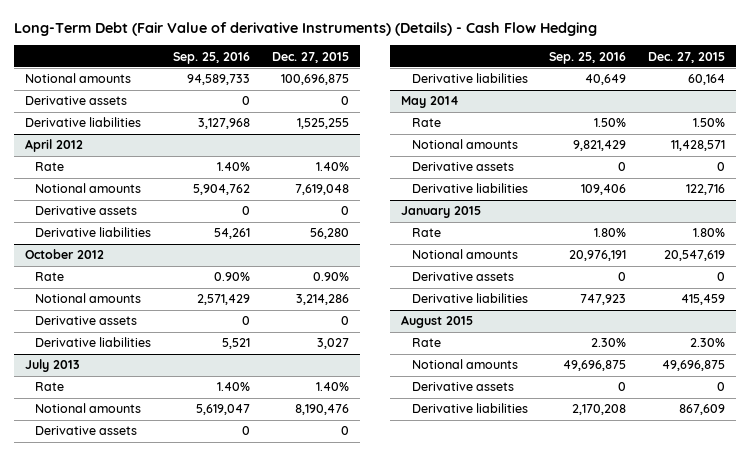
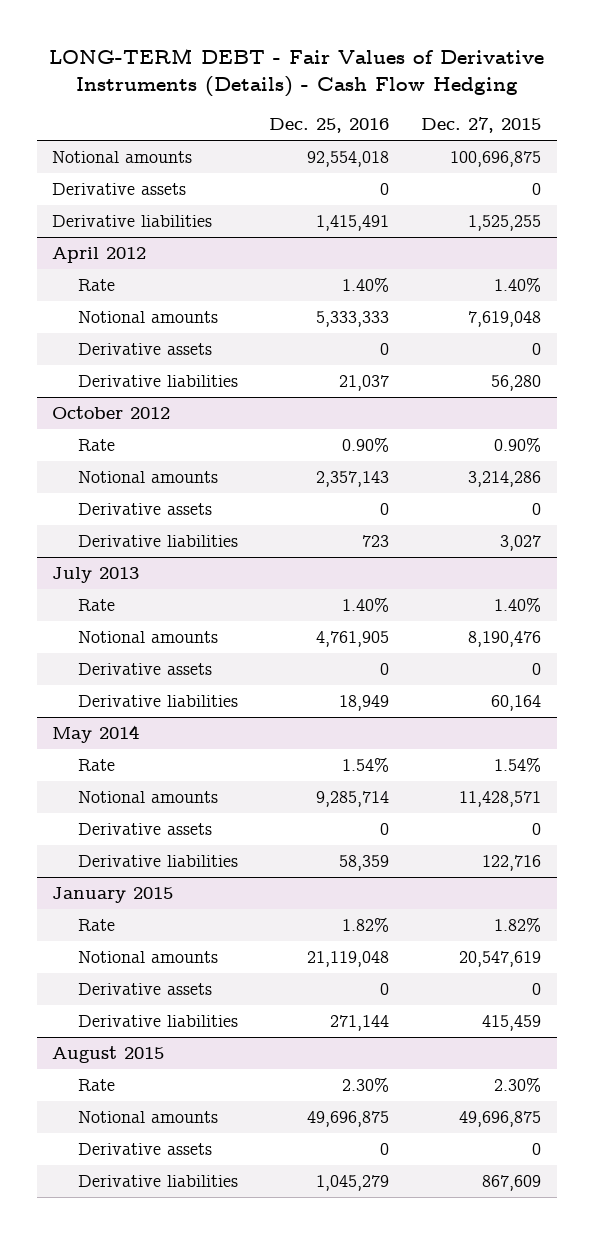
[13,21,597,36] Long-Term Debt (Fair Value of derivative Instruments) (Details) - Cash Flow Hedging -> [48,47,544,97] LONG-TERM DEBT - Fair Values of Derivative Instruments (Details) - Cash Flow Hedging
[172,51,250,64] Sep. 25, 2016 -> none
none -> [269,118,390,134] Dec. 25, 2016
[693,118,726,128] 1.50% -> [493,757,541,773] 1.54%
[693,228,726,238] 1.80% -> [493,917,541,933] 1.82%

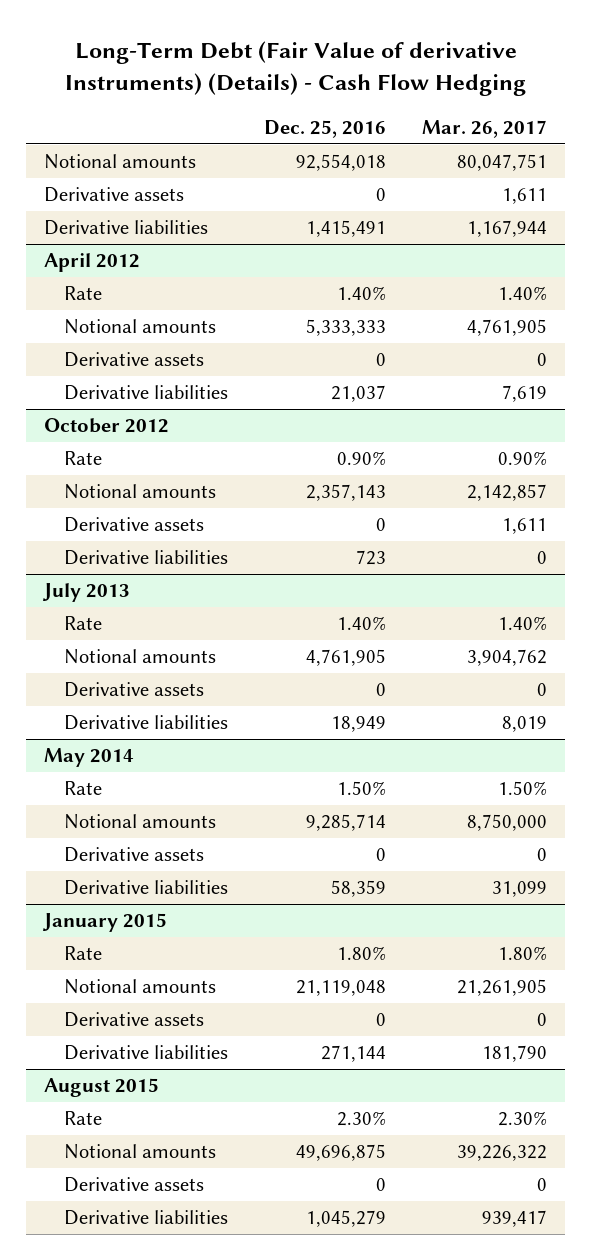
[48,47,544,97] LONG-TERM DEBT - Fair Values of Derivative Instruments (Details) - Cash Flow Hedging -> [64,41,526,97] Long-Term Debt (Fair Value of derivative Instruments) (Details) - Cash Flow Hedging
[420,117,541,134] Dec. 27, 2015 -> none
none -> [422,119,548,138] Mar. 26, 2017
[342,757,390,773] 1.54% -> [337,781,387,796] 1.50%
[342,917,390,933] 1.82% -> [337,946,387,961] 1.80%

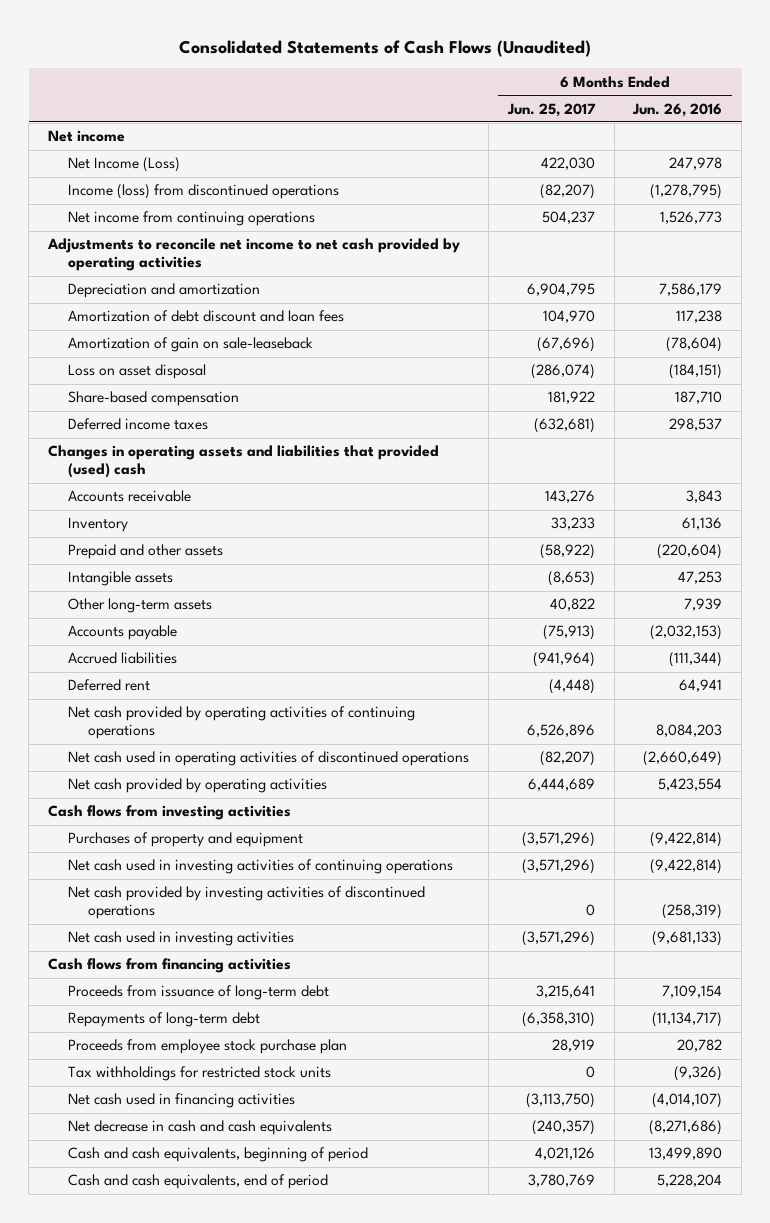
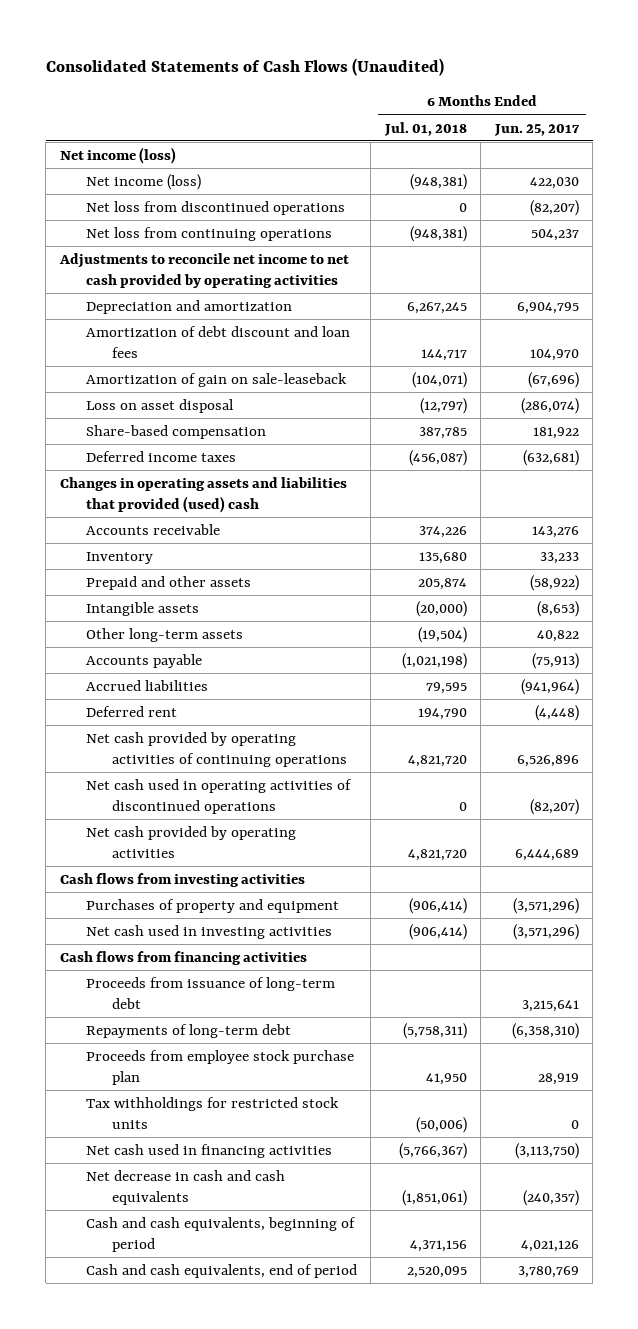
[632,102,723,117] Jun. 26, 2016 -> none
none -> [383,121,467,136] Jul. 01, 2018
[48,130,126,143] Net income -> [59,146,176,164] Net income (loss)
[68,157,181,173] Net Income (Loss) -> [85,173,201,190] Net income (loss)
[68,184,340,200] Income (loss) from discontinued operations -> [85,200,345,215] Net loss from discontinued operations
[68,211,316,227] Net income from continuing operations -> [85,226,332,241] Net loss from continuing operations
[68,859,454,875] Net cash used in investing activities of continuing operations -> none
[68,886,426,920] Net cash provided by investing activities of discontinued operations -> none

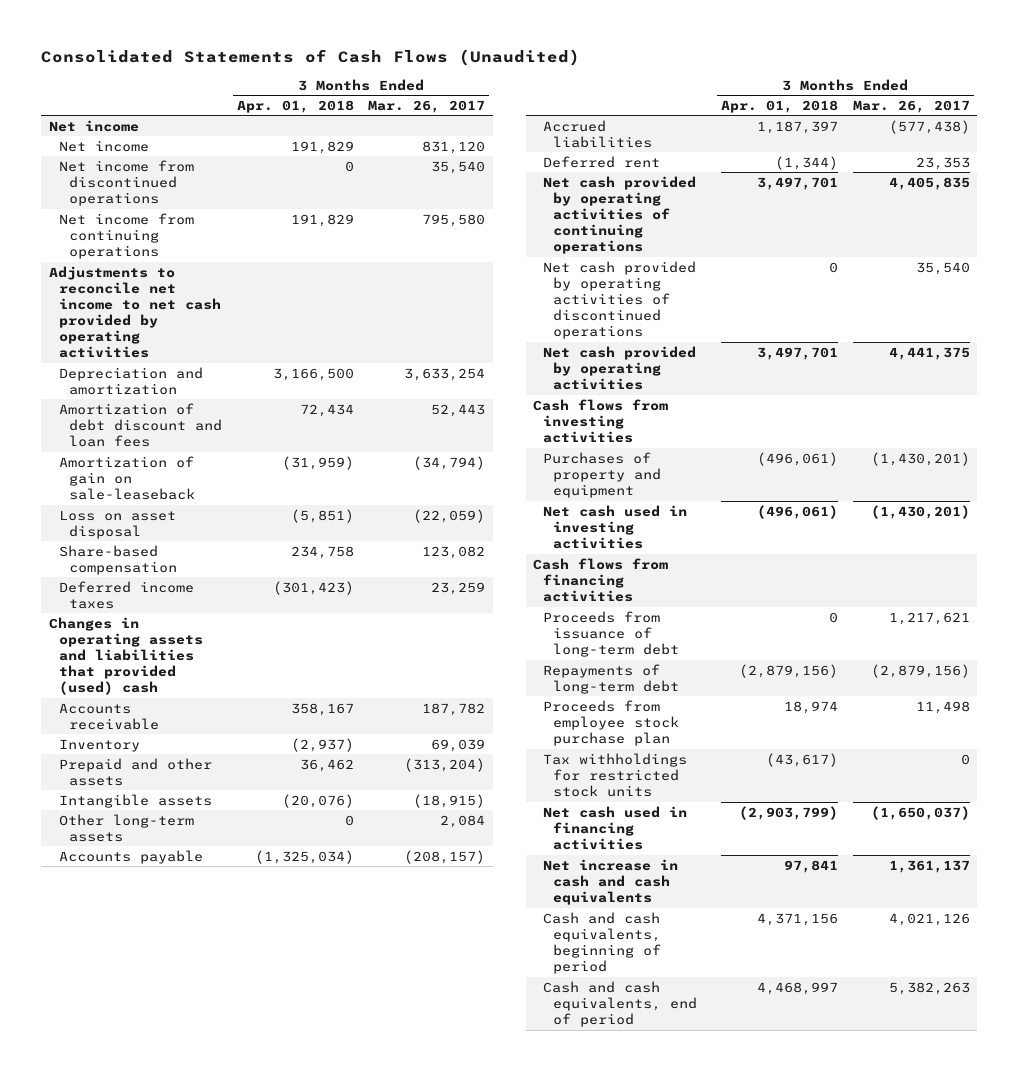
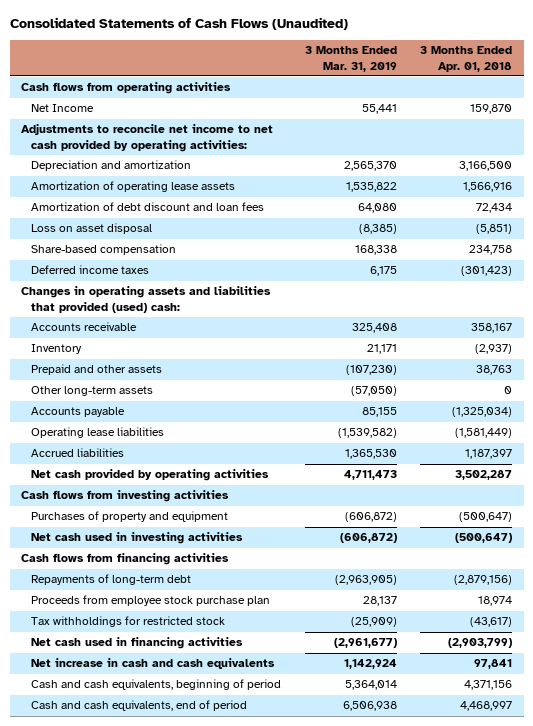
[368,99,486,113] Mar. 26, 2017 -> none
none -> [304,46,397,72] 3 Months Ended Mar. 31, 2019
[58,159,194,206] Net income from discontinued operations -> none
[58,212,194,259] Net income from continuing operations -> none
[48,119,139,132] Net income -> [21,82,232,95] Cash flows from operating activities
[58,139,149,152] Net income -> [31,104,95,113] Net Income
[290,140,354,154] 191,829 -> [469,104,512,115] 159,870
[48,265,221,359] Adjustments to reconcile net income to net cash provided by operating activities -> [21,124,274,152] Adjustments to reconcile net income to net cash provided by operating activities:
none -> [31,181,236,193] Amortization of operating lease assets
[58,455,195,500] Amortization of gain on sale-leaseback -> none
[48,616,203,696] Changes in operating assets and liabilities that provided (used) cash -> [21,286,272,313] Changes in operating assets and liabilities that provided (used) cash:
[58,793,212,808] Intangible assets -> none
[299,758,354,772] 36,462 -> [475,365,512,376] 38,763
none -> [31,427,165,439] Operating lease liabilities
[543,155,661,168] Deferred rent -> none
[543,175,697,255] Net cash provided by operating activities of continuing operations -> none
[543,260,697,340] Net cash provided by operating activities of discontinued operations -> none
[756,346,838,360] 3,497,701 -> [454,470,512,481] 3,502,287
[756,451,838,466] (496,061) -> [458,512,512,523] (500,647)
[756,504,838,519] (496,061) -> [454,533,512,544] (500,647)
[543,610,680,657] Proceeds from issuance of long-term debt -> none
[543,752,688,797] Tax withholdings for restricted stock units -> [31,616,226,628] Tax withholdings for restricted stock

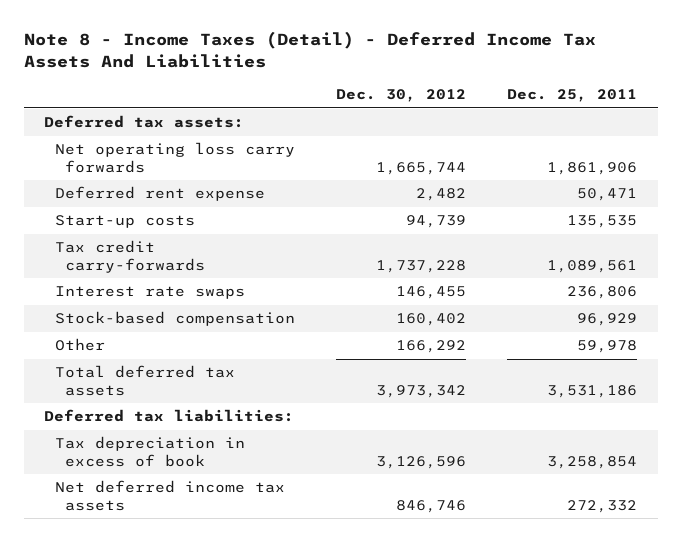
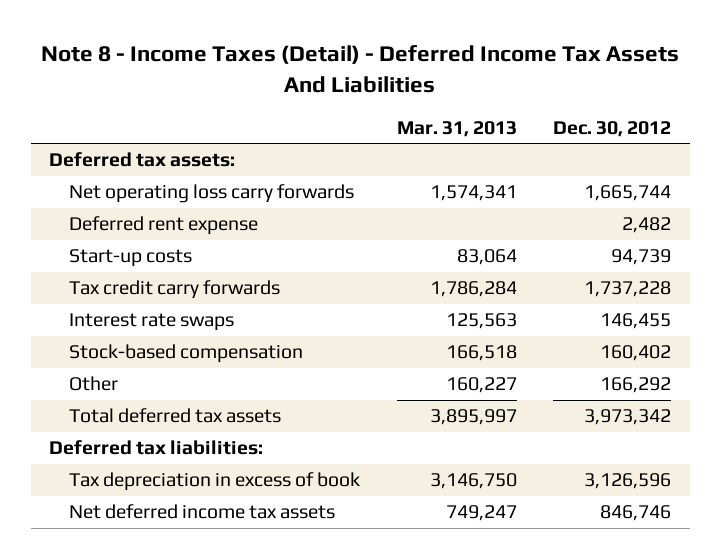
[507,88,638,102] Dec. 25, 2011 -> none
none -> [396,120,517,137] Mar. 31, 2013
[54,240,206,273] Tax credit carry-forwards -> [69,280,281,300] Tax credit carry forwards

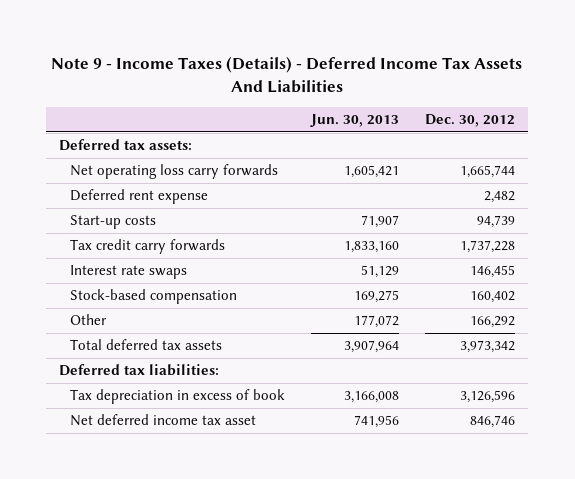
[41,45,680,93] Note 8 - Income Taxes (Detail) - Deferred Income Tax Assets And Liabilities -> [51,56,523,94] Note 9 - Income Taxes (Details) - Deferred Income Tax Assets And Liabilities
[396,120,517,137] Mar. 31, 2013 -> none
none -> [310,114,400,128] Jun. 30, 2013
[69,504,336,520] Net deferred income tax assets -> [70,414,257,427] Net deferred income tax asset

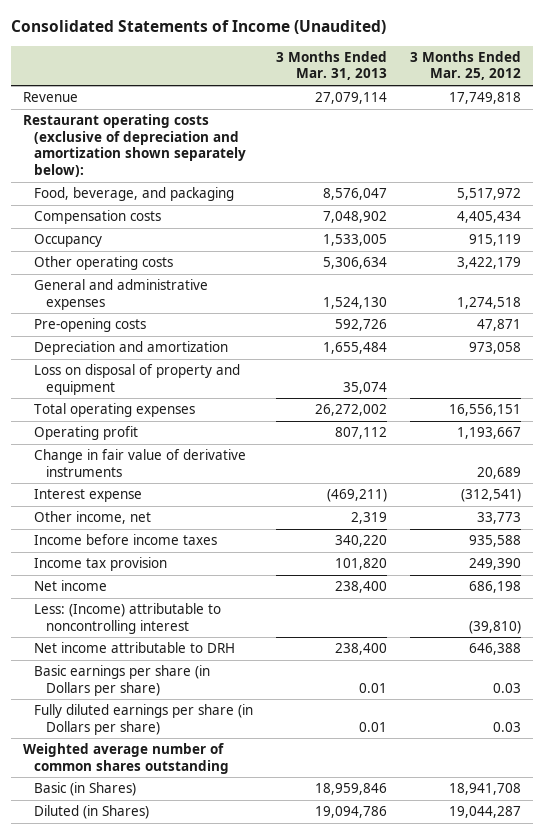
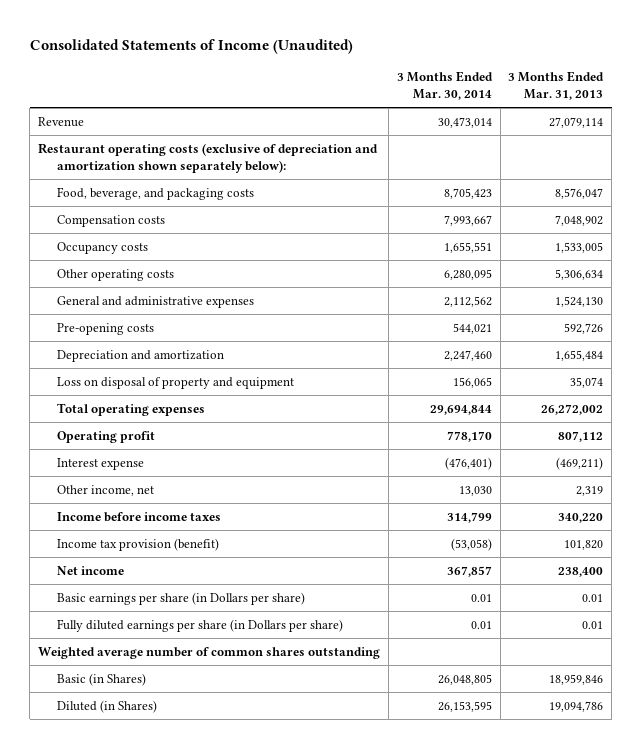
[410,50,522,81] 3 Months Ended Mar. 25, 2012 -> none
none -> [396,71,493,101] 3 Months Ended Mar. 30, 2014
[34,187,235,202] Food, beverage, and packaging -> [57,186,255,200] Food, beverage, and packaging costs
[34,234,103,248] Occupancy -> [57,241,149,254] Occupancy costs
[34,449,247,477] Change in fair value of derivative instruments -> none
[34,557,168,572] Income tax provision -> [57,537,220,551] Income tax provision (benefit)
[34,603,222,634] Less: (Income) attributable to noncontrolling interest -> none
[34,642,236,654] Net income attributable to DRH -> none

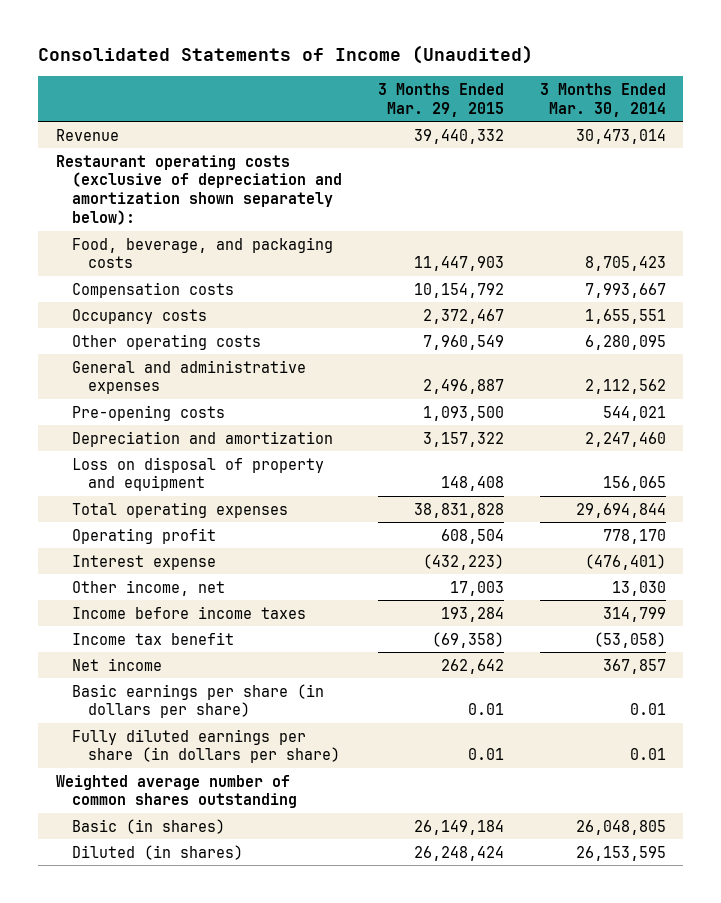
[508,71,605,101] 3 Months Ended Mar. 31, 2013 -> none
none -> [377,82,504,117] 3 Months Ended Mar. 29, 2015
[57,537,220,551] Income tax provision (benefit) -> [72,631,235,645] Income tax benefit
[57,591,306,605] Basic earnings per share (in Dollars per share) -> [72,683,325,719] Basic earnings per share (in dollars per share)
[57,618,344,632] Fully diluted earnings per share (in Dollars per share) -> [72,728,341,764] Fully diluted earnings per share (in dollars per share)
[57,672,147,686] Basic (in Shares) -> [72,818,226,834] Basic (in shares)
[57,699,158,713] Diluted (in Shares) -> [72,844,244,860] Diluted (in shares)

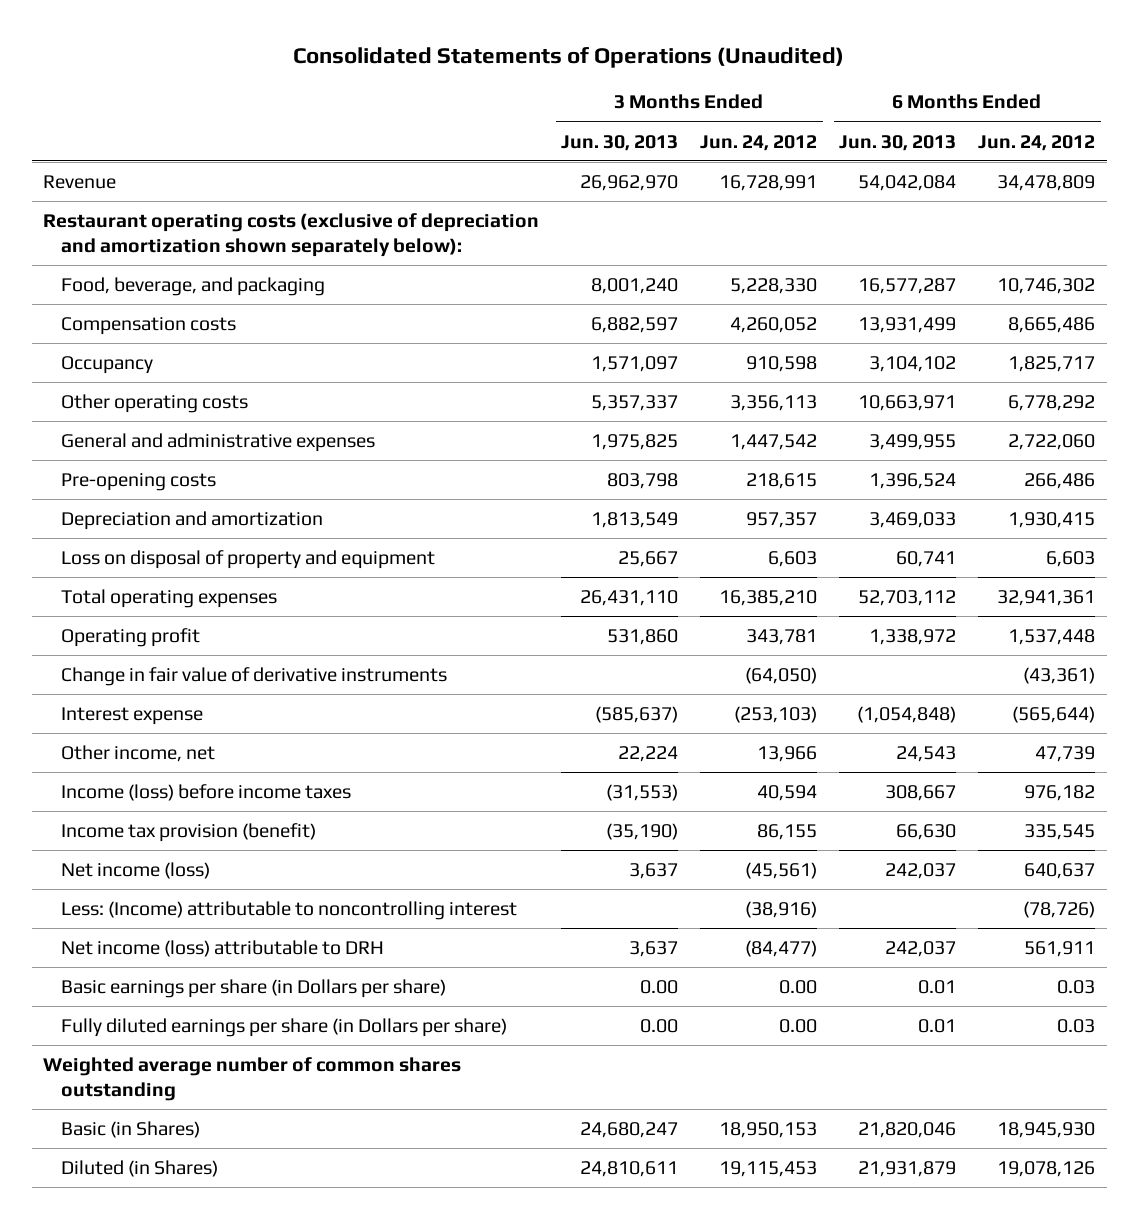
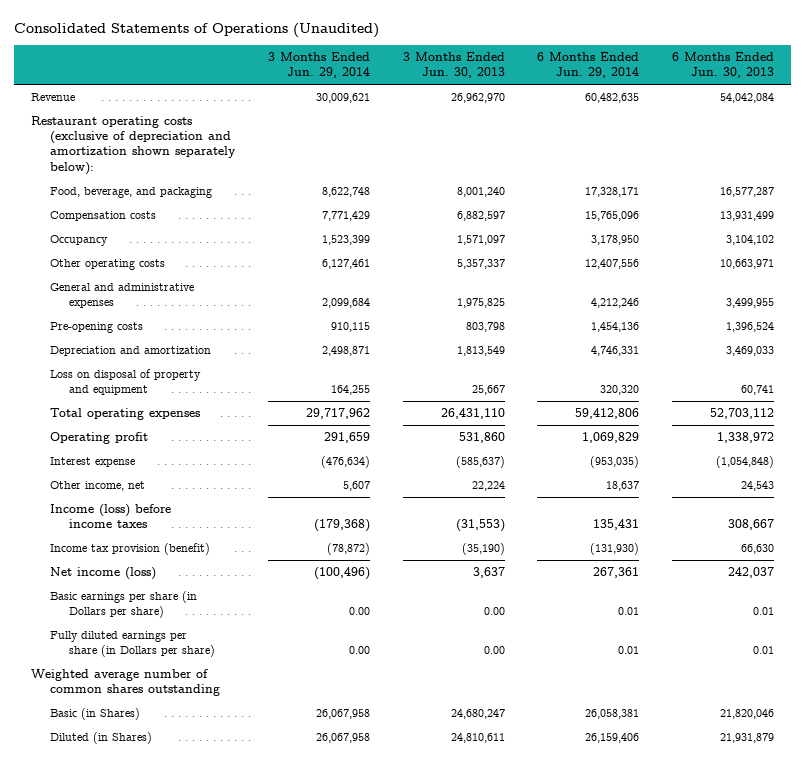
[700,134,818,151] Jun. 24, 2012 -> none
[978,134,1096,151] Jun. 24, 2012 -> none
none -> [267,51,370,79] 3 Months Ended Jun. 29, 2014
none -> [537,51,640,79] 6 Months Ended Jun. 29, 2014
[60,667,447,687] Change in fair value of derivative instruments -> none
[60,901,517,921] Less: (Income) attributable to noncontrolling interest -> none
[60,940,384,958] Net income (loss) attributable to DRH -> none

